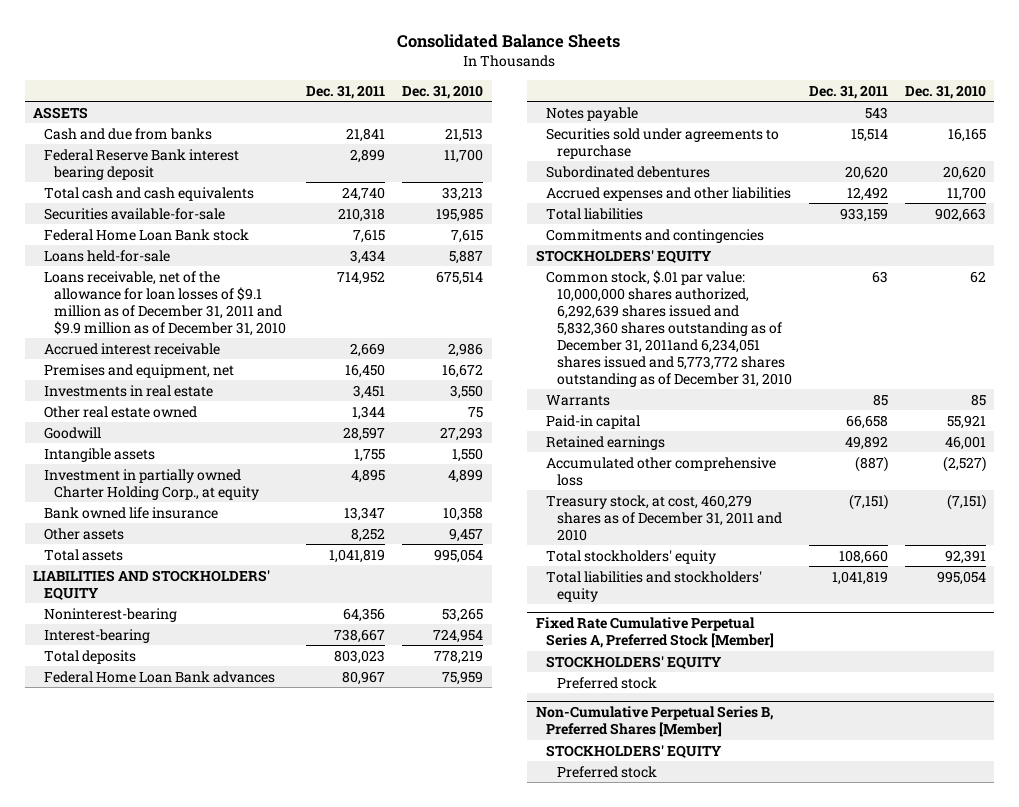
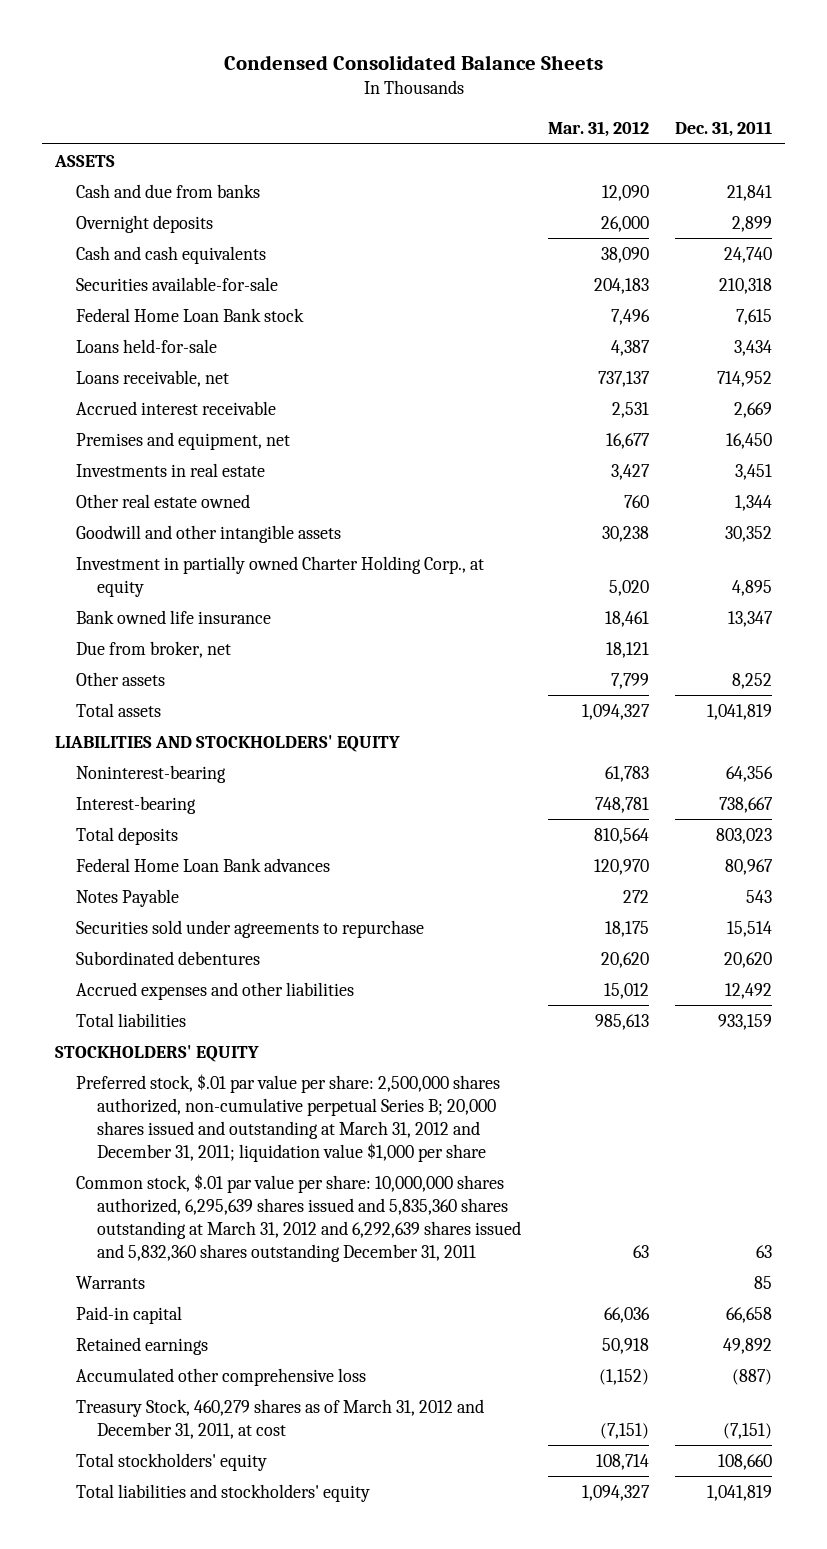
[397,33,621,48] Consolidated Balance Sheets -> [223,54,603,70] Condensed Consolidated Balance Sheets
[402,84,484,99] Dec. 31, 2010 -> none
none -> [547,121,649,138] Mar. 31, 2012
[43,148,239,180] Federal Reserve Bank interest bearing deposit -> [76,214,214,233] Overnight deposits
[43,186,254,201] Total cash and cash equivalents -> [76,245,267,264] Cash and cash equivalents
[43,270,287,336] Loans receivable, net of the allowance for loan losses of $9.1 million as of December 31, 2011 and $9.9 million as of December 31, 2010 -> [76,369,230,387] Loans receivable, net
[43,426,101,439] Goodwill -> none
[43,447,155,462] Intangible assets -> [76,524,342,543] Goodwill and other intangible assets
[354,448,386,462] 1,755 -> [725,525,773,542] 30,352
none -> [76,640,232,658] Due from broker, net
[546,106,639,121] Notes payable -> [76,888,180,907] Notes Payable
[546,228,765,243] Commitments and contingencies -> none
none -> [76,1073,501,1162] Preferred stock, $.01 par value per share: 2,500,000 shares authorized, non-cumulative perpetual Series B; 20,000 shares issued and outstanding at March 31, 2012 and December 31, 2011; liquidation value $1,000 per share
[546,269,792,387] Common stock, $.01 par value: 10,000,000 shares authorized, 6,292,639 shares issued and 5,832,360 shares outstanding as of December 31, 2011and 6,234,051 shares issued and 5,773,772 shares outstanding as of December 31, 2010 -> [76,1173,522,1262] Common stock, $.01 par value per share: 10,000,000 shares authorized, 6,295,639 shares issued and 5,835,360 shares outstanding at March 31, 2012 and 6,292,639 shares issued and 5,832,360 shares outstanding December 31, 2011
[546,494,782,541] Treasury stock, at cost, 460,279 shares as of December 31, 2011 and 2010 -> [76,1398,485,1439] Treasury Stock, 460,279 shares as of March 31, 2012 and December 31, 2011, at cost
[535,617,775,649] Fixed Rate Cumulative Perpetual Series A, Preferred Stock [Member] -> none
[546,655,723,669] STOCKHOLDERS' EQUITY -> none
[556,676,657,689] Preferred stock -> none
[535,706,773,738] Non-Cumulative Perpetual Series B, Preferred Shares [Member] -> none
[546,744,723,758] STOCKHOLDERS' EQUITY -> none
[556,765,657,778] Preferred stock -> none

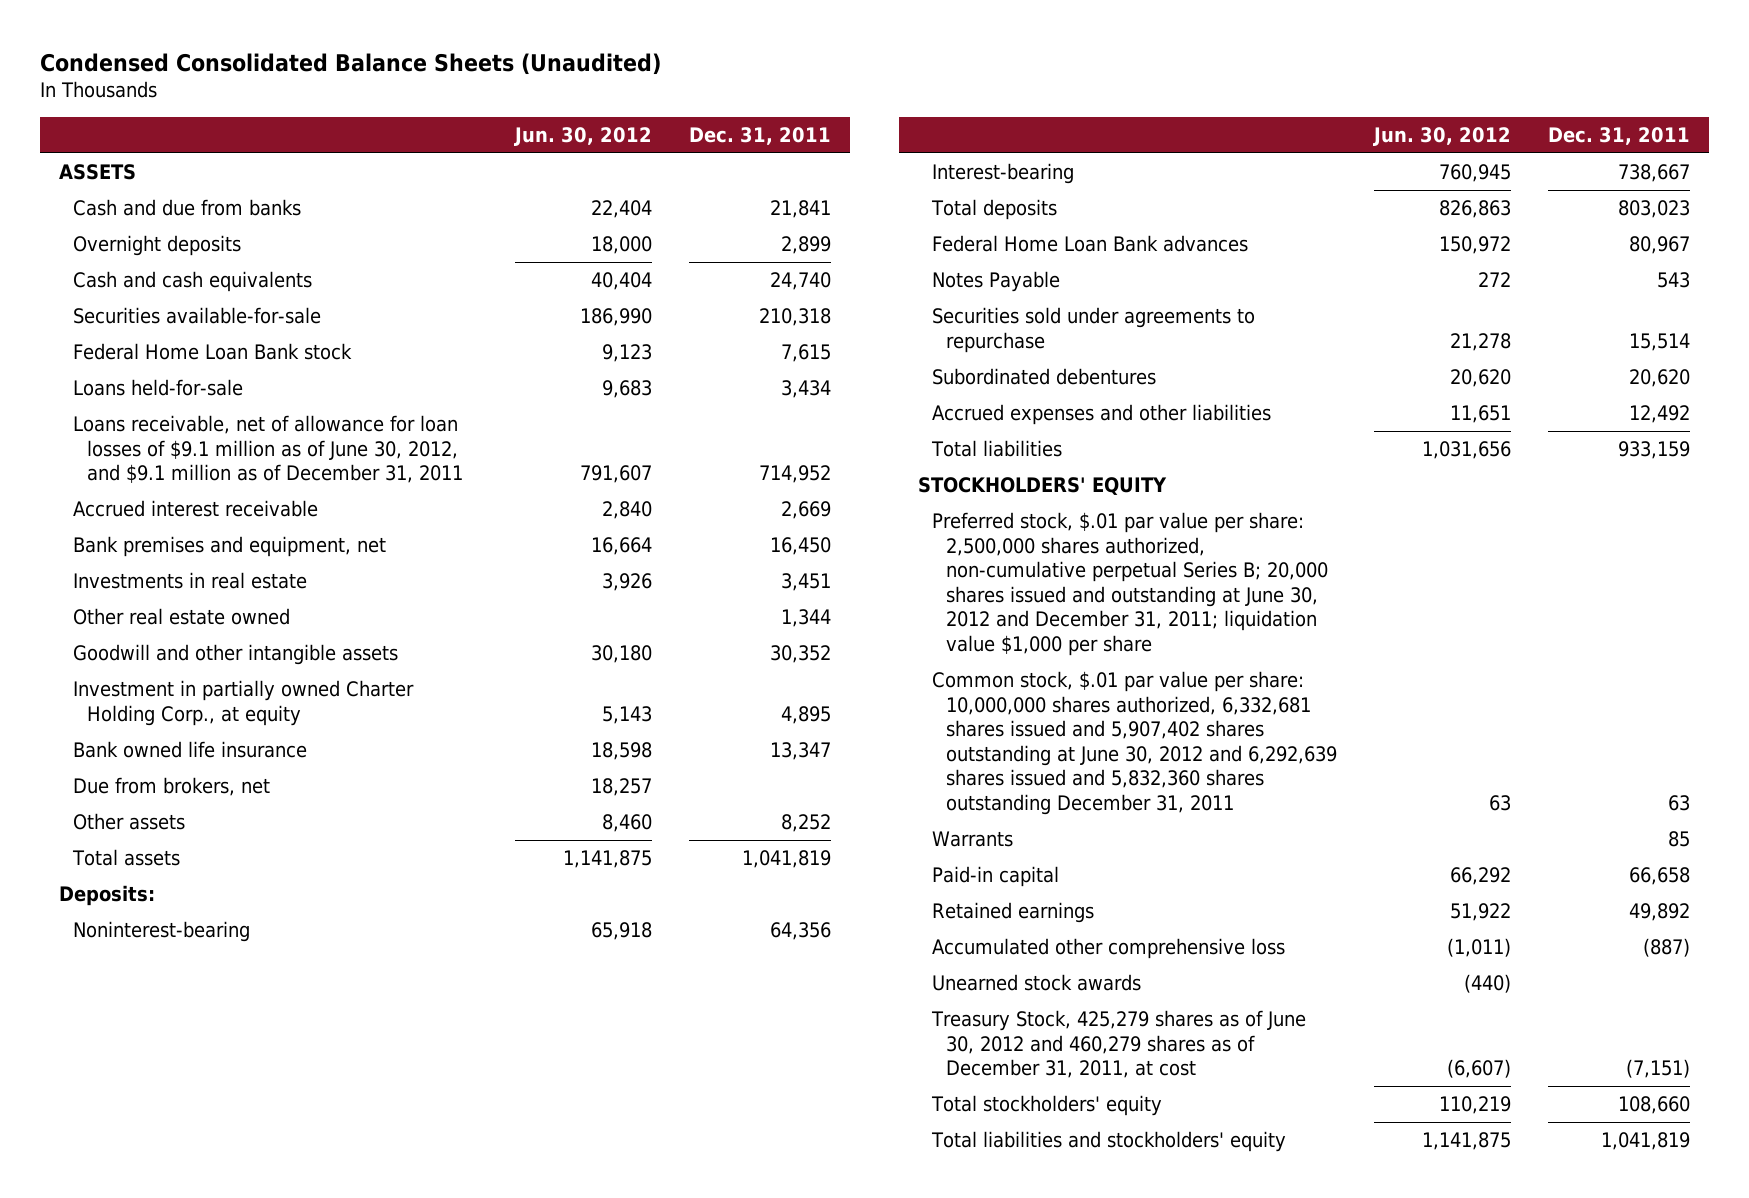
[223,54,603,70] Condensed Consolidated Balance Sheets -> [40,52,662,75] Condensed Consolidated Balance Sheets (Unaudited)
[547,121,649,138] Mar. 31, 2012 -> none
none -> [514,126,653,146] Jun. 30, 2012
[76,369,230,387] Loans receivable, net -> [72,415,463,484] Loans receivable, net of allowance for loan losses of $9.1 million as of June 30, 2012, and $9.1 million as of December 31, 2011
[76,431,291,450] Premises and equipment, net -> [72,536,386,558] Bank premises and equipment, net
[76,640,232,658] Due from broker, net -> [72,777,270,797] Due from brokers, net
[55,734,401,752] LIABILITIES AND STOCKHOLDERS' EQUITY -> none
none -> [59,885,156,907] Deposits:
[76,1073,501,1162] Preferred stock, $.01 par value per share: 2,500,000 shares authorized, non-cumulative perpetual Series B; 20,000 shares issued and outstanding at March 31, 2012 and December 31, 2011; liquidation value $1,000 per share -> [931,512,1328,656] Preferred stock, $.01 par value per share: 2,500,000 shares authorized, non-cumulative perpetual Series B; 20,000 shares issued and outstanding at June 30, 2012 and December 31, 2011; liquidation value $1,000 per share
[76,1173,522,1262] Common stock, $.01 par value per share: 10,000,000 shares authorized, 6,295,639 shares issued and 5,835,360 shares outstanding at March 31, 2012 and 6,292,639 shares issued and 5,832,360 shares outstanding December 31, 2011 -> [931,671,1337,815] Common stock, $.01 par value per share: 10,000,000 shares authorized, 6,332,681 shares issued and 5,907,402 shares outstanding at June 30, 2012 and 6,292,639 shares issued and 5,832,360 shares outstanding December 31, 2011
none -> [931,974,1141,992] Unearned stock awards
[76,1398,485,1439] Treasury Stock, 460,279 shares as of March 31, 2012 and December 31, 2011, at cost -> [930,1010,1306,1079] Treasury Stock, 425,279 shares as of June 30, 2012 and 460,279 shares as of December 31, 2011, at cost

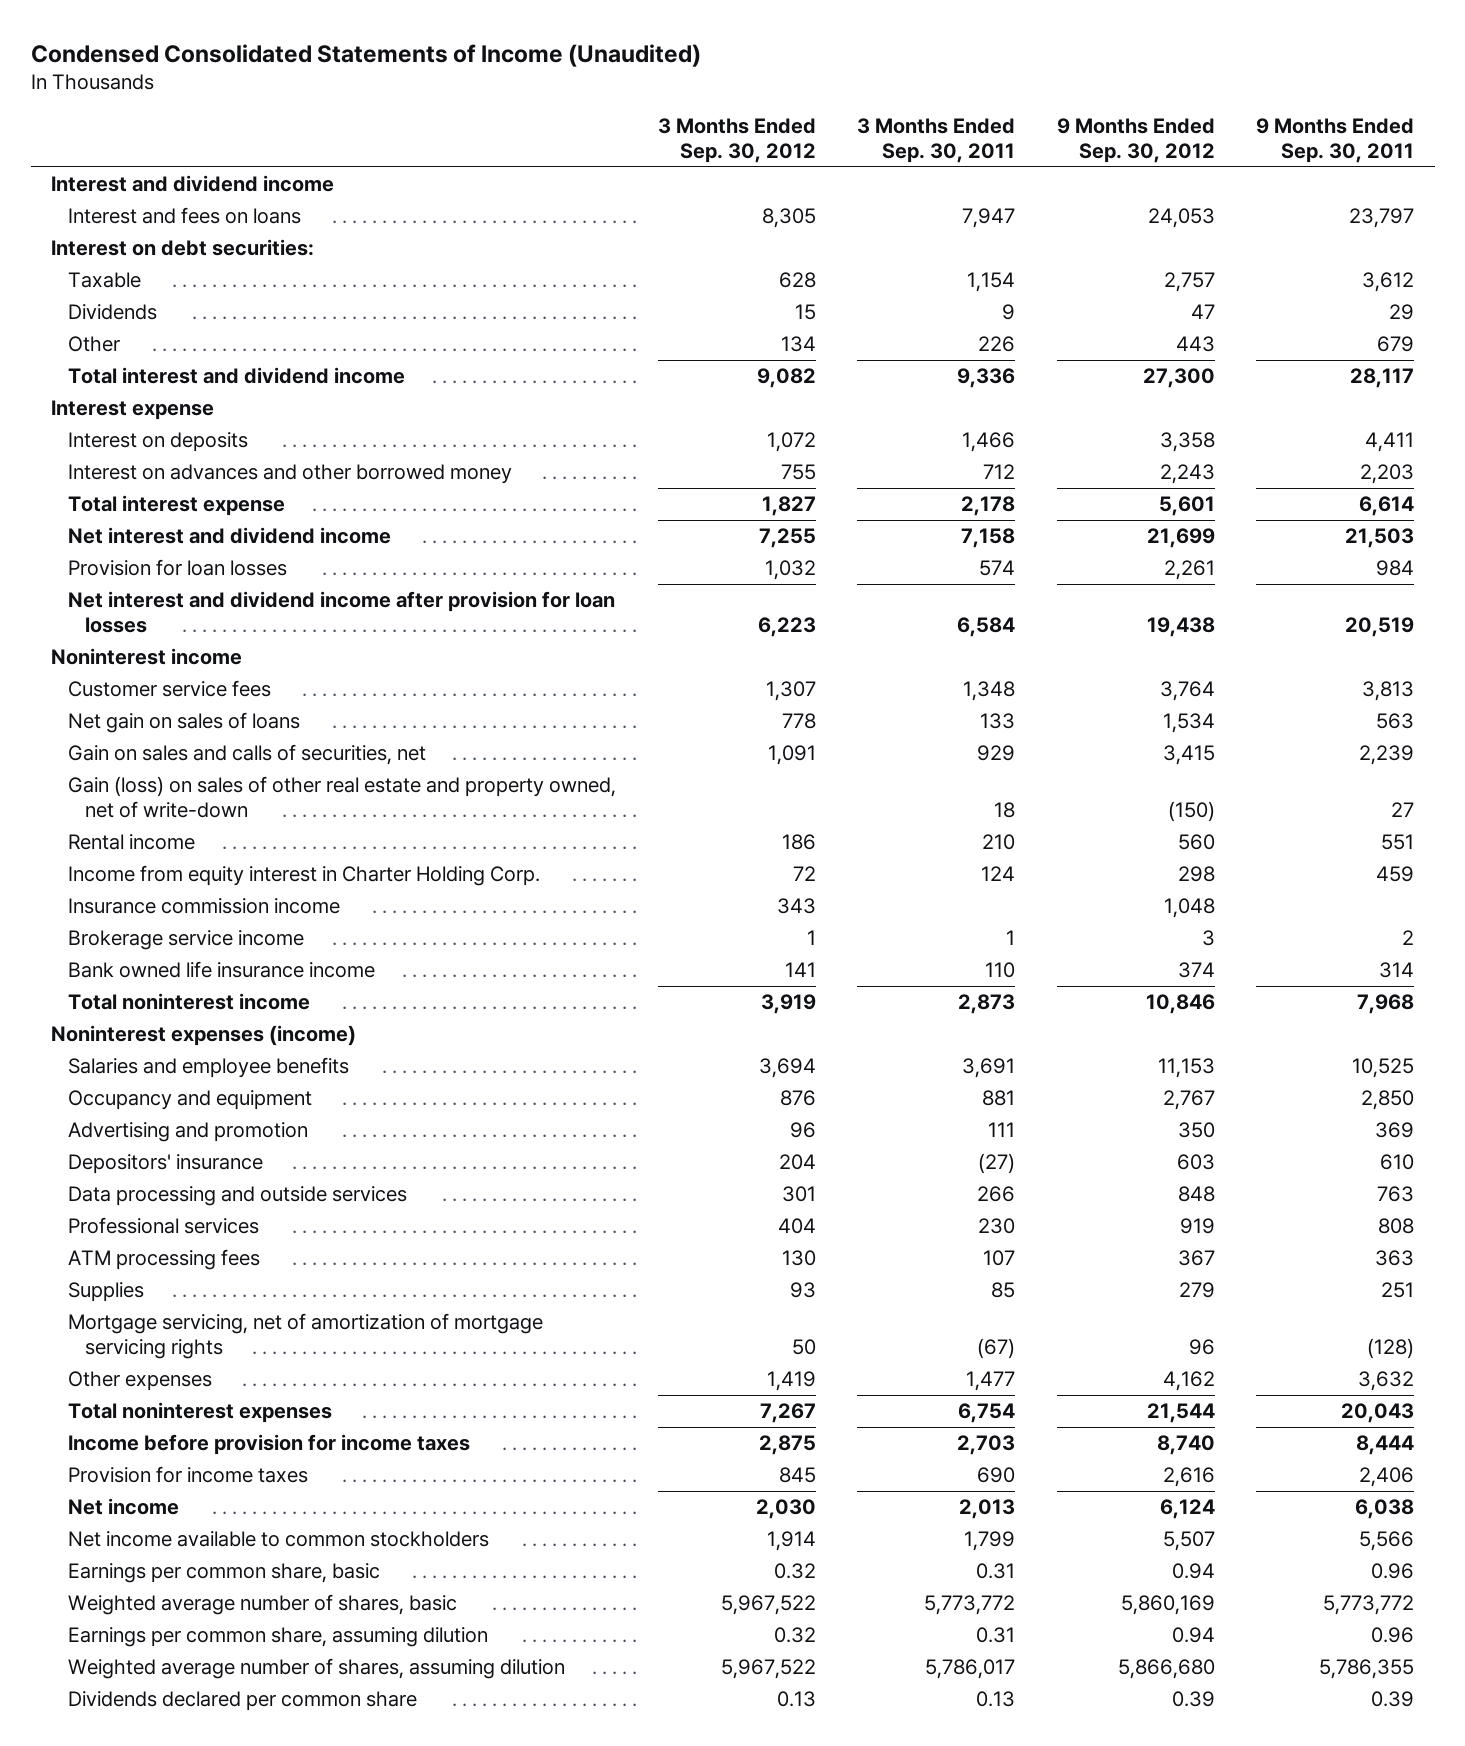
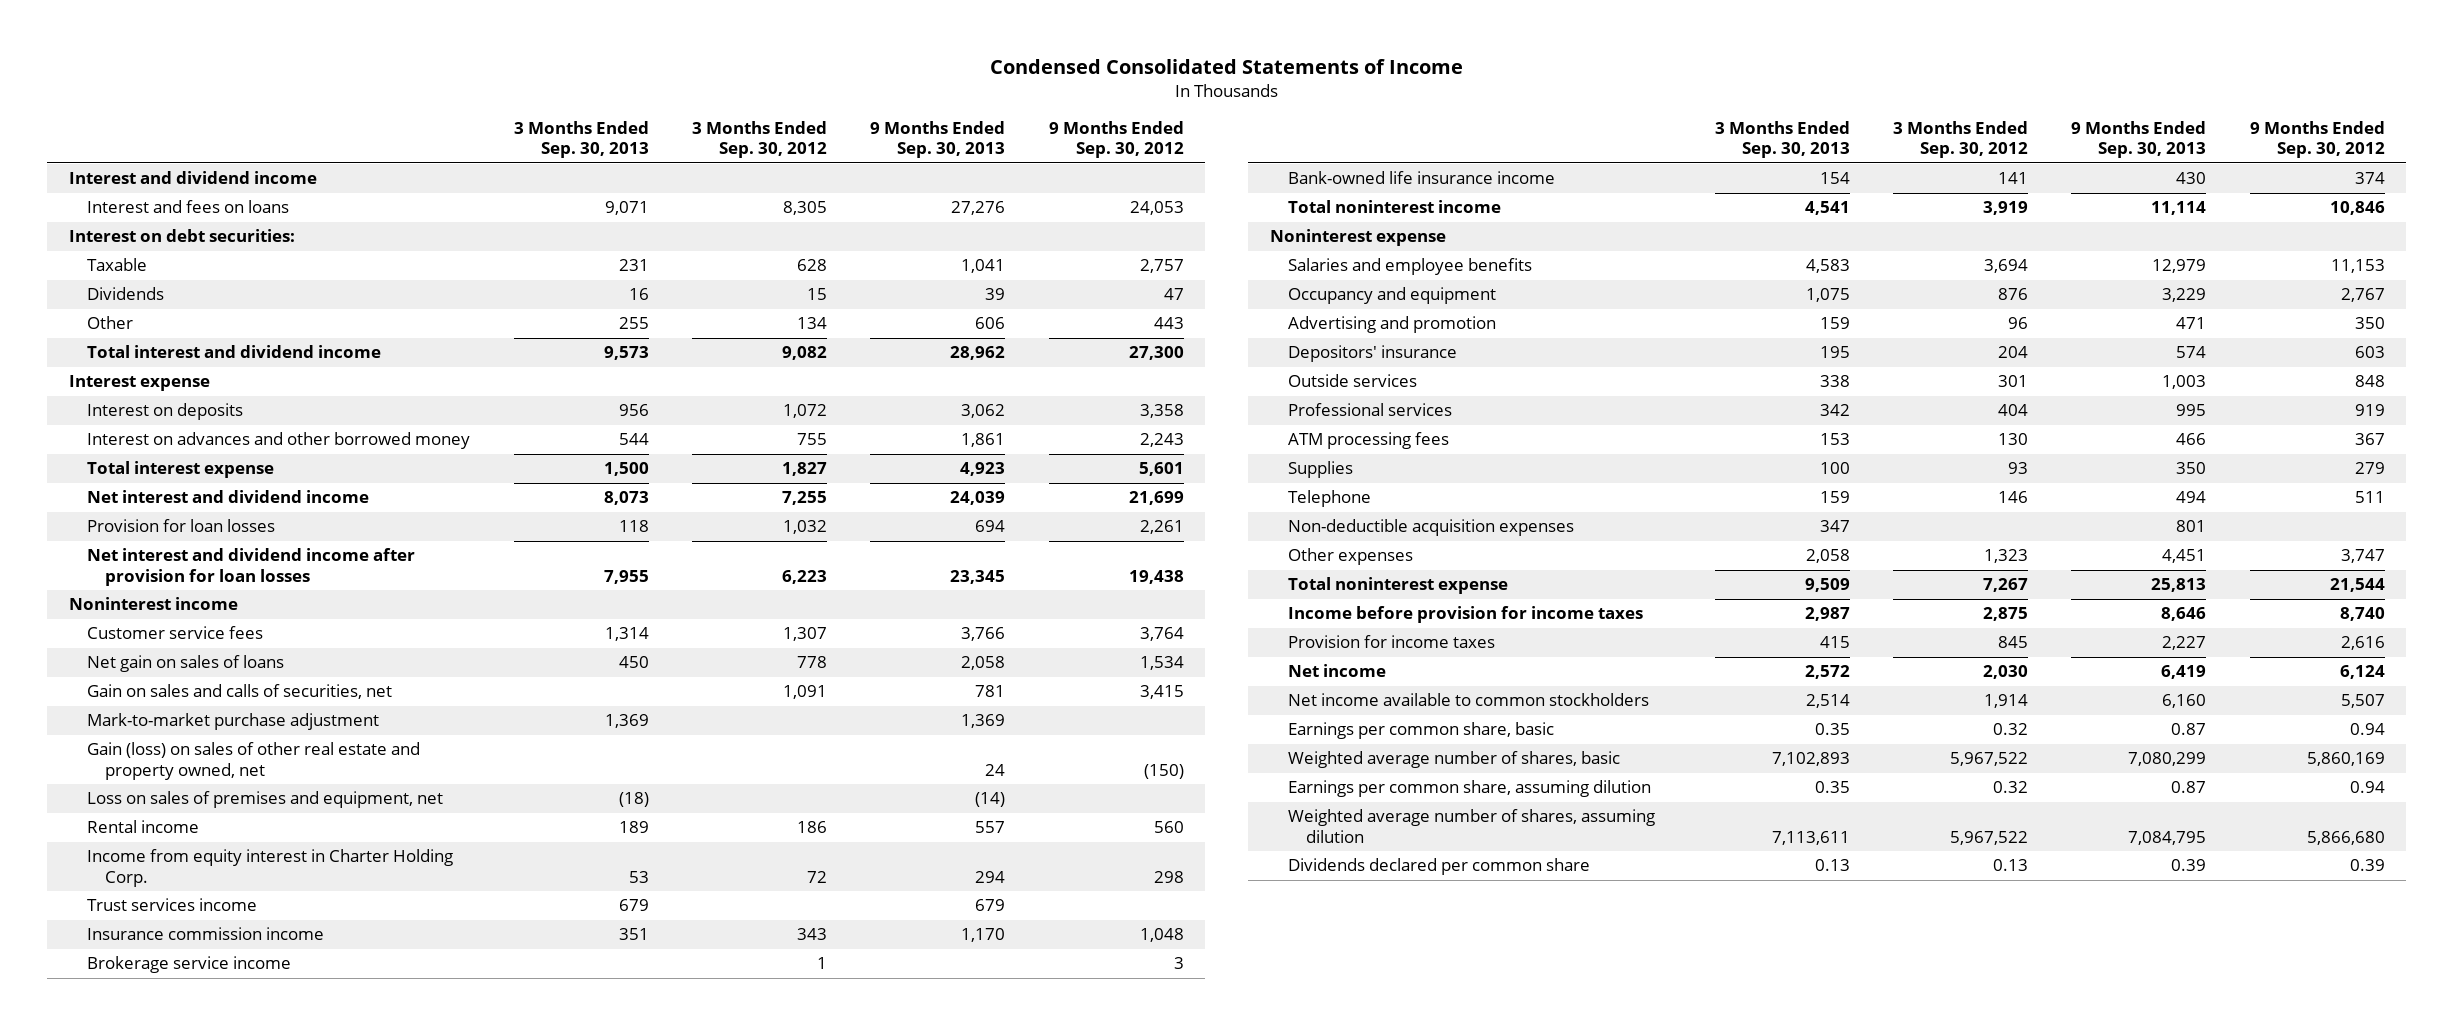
[30,44,701,68] Condensed Consolidated Statements of Income (Unaudited) -> [989,58,1463,74] Condensed Consolidated Statements of Income
[857,117,1016,163] 3 Months Ended Sep. 30, 2011 -> none
[1256,117,1415,163] 9 Months Ended Sep. 30, 2011 -> none
none -> [513,121,649,159] 3 Months Ended Sep. 30, 2013
none -> [870,121,1006,159] 9 Months Ended Sep. 30, 2013
none -> [87,713,380,731] Mark-to-market purchase adjustment
[68,776,617,819] Gain (loss) on sales of other real estate and property owned, net of write-down -> [87,742,421,780] Gain (loss) on sales of other real estate and property owned, net
none -> [87,791,444,809] Loss on sales of premises and equipment, net
none -> [87,898,258,912] Trust services income
[68,961,376,979] Bank owned life insurance income -> [1288,171,1556,185] Bank-owned life insurance income
[51,1025,357,1047] Noninterest expenses (income) -> [1269,229,1446,247] Noninterest expense
[68,1186,408,1207] Data processing and outside services -> [1288,374,1418,388] Outside services
[68,1313,544,1360] Mortgage servicing, net of amortization of mortgage servicing rights -> none
none -> [1288,490,1372,508] Telephone
none -> [1288,519,1575,537] Non-deductible acquisition expenses
[766,1371,816,1392] 1,419 -> [1983,549,2028,564] 1,323
[1162,1371,1215,1392] 4,162 -> [2340,549,2385,564] 3,747
[68,1402,333,1424] Total noninterest expenses -> [1288,577,1509,595] Total noninterest expense

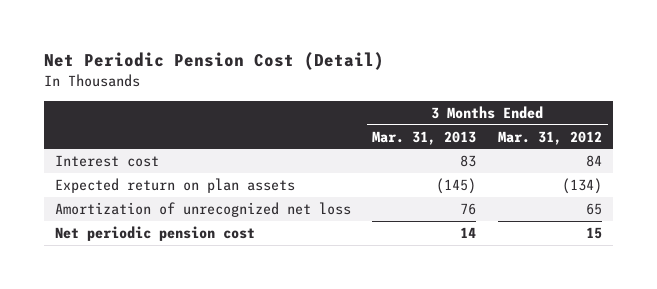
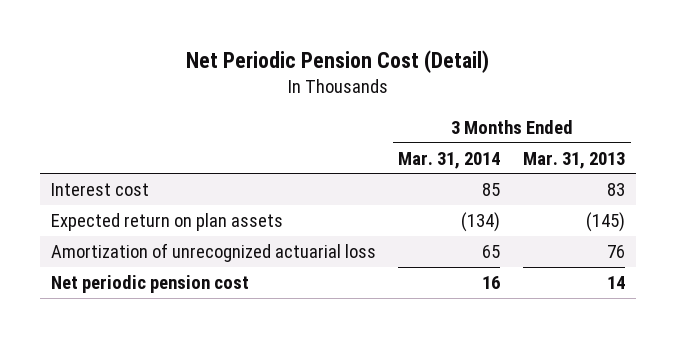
[498,130,603,145] Mar. 31, 2012 -> none
none -> [398,151,501,169] Mar. 31, 2014
[54,202,351,218] Amortization of unrecognized net loss -> [50,242,376,262] Amortization of unrecognized actuarial loss

